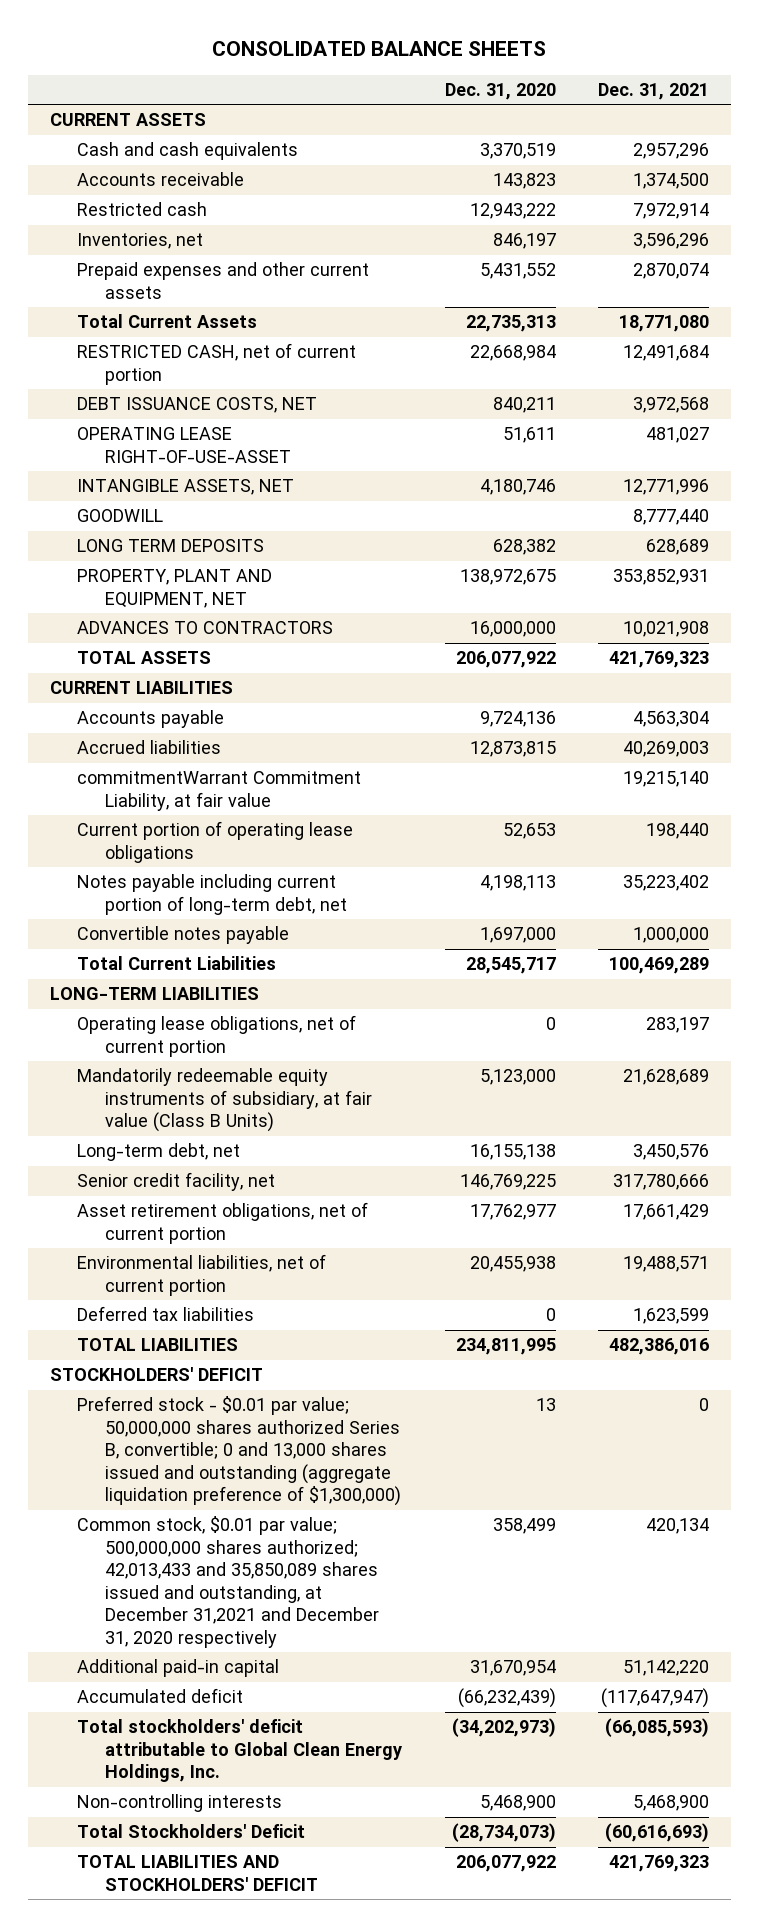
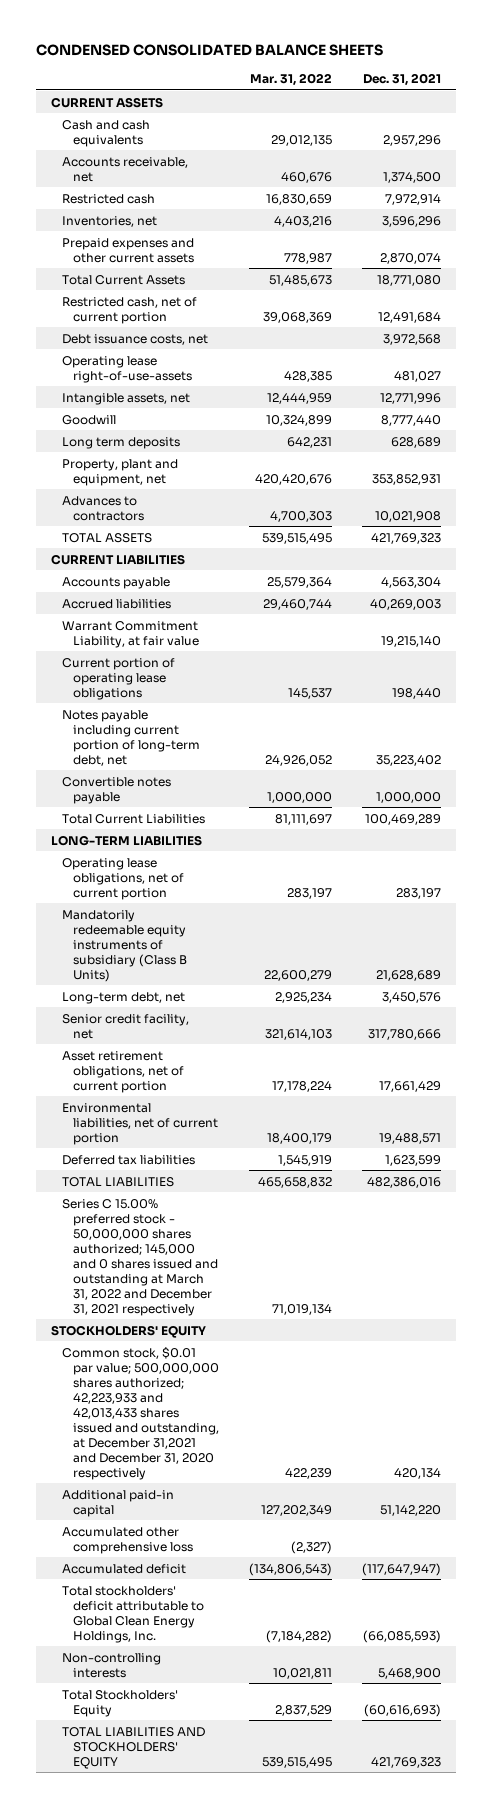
[212,41,547,57] CONSOLIDATED BALANCE SHEETS -> [36,44,384,57] CONDENSED CONSOLIDATED BALANCE SHEETS
[444,82,556,100] Dec. 31, 2020 -> none
none -> [249,72,332,86] Mar. 31, 2022
[77,172,245,187] Accounts receivable -> [62,156,189,182] Accounts receivable, net
[77,343,357,385] RESTRICTED CASH, net of current portion -> [62,296,198,324] Restricted cash, net of current portion
[77,397,318,414] DEBT ISSUANCE COSTS, NET -> [62,333,209,345] Debt issuance costs, net
[77,427,291,463] OPERATING LEASE RIGHT-OF-USE-ASSET -> [62,355,192,383] Operating lease right-of-use-assets
[77,479,295,496] INTANGIBLE ASSETS, NET -> [62,392,191,405] Intangible assets, net
[77,509,164,523] GOODWILL -> [62,414,117,425] Goodwill
[77,539,265,553] LONG TERM DEPOSITS -> [62,436,181,449] Long term deposits
[77,569,273,608] PROPERTY, PLANT AND EQUIPMENT, NET -> [62,458,179,486] Property, plant and equipment, net
[77,621,334,635] ADVANCES TO CONTRACTORS -> [62,495,144,521] Advances to contractors
[77,771,362,811] commitmentWarrant Commitment Liability, at fair value -> [62,620,199,648] Warrant Commitment Liability, at fair value
[77,1068,372,1133] Mandatorily redeemable equity instruments of subsidiary, at fair value (Class B Units) -> [62,909,187,982] Mandatorily redeemable equity instruments of subsidiary (Class B Units)
[77,1396,401,1507] Preferred stock - $0.01 par value; 50,000,000 shares authorized Series B, convertible; 0 and 13,000 shares issued and outstanding (aggregate liquidation preference of $1,300,000) -> none
none -> [62,1198,218,1316] Series C 15.00% preferred stock - 50,000,000 shares authorized; 145,000 and 0 shares issued and outstanding at March 31, 2022 and December 31, 2021 respectively
[49,1367,263,1382] STOCKHOLDERS' DEFICIT -> [51,1324,207,1338] STOCKHOLDERS' EQUITY
[77,1516,379,1648] Common stock, $0.01 par value; 500,000,000 shares authorized; 42,013,433 and 35,850,089 shares issued and outstanding, at December 31,2021 and December 31, 2020 respectively -> [62,1346,219,1480] Common stock, $0.01 par value; 500,000,000 shares authorized; 42,223,933 and 42,013,433 shares issued and outstanding, at December 31,2021 and December 31, 2020 respectively
none -> [62,1526,193,1554] Accumulated other comprehensive loss
[77,1824,306,1839] Total Stockholders' Deficit -> [62,1689,179,1717] Total Stockholders' Equity
[77,1855,318,1891] TOTAL LIABILITIES AND STOCKHOLDERS' DEFICIT -> [62,1726,206,1769] TOTAL LIABILITIES AND STOCKHOLDERS' EQUITY

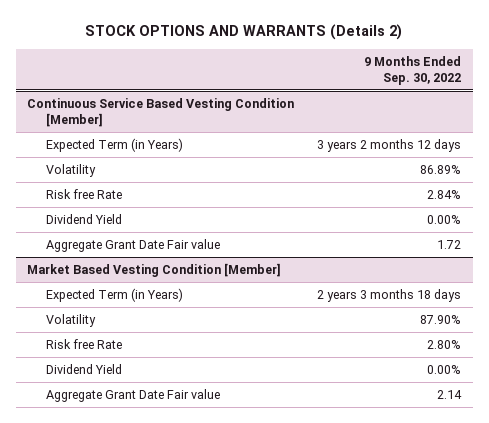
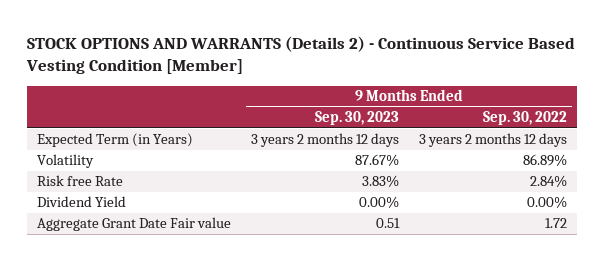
[85,23,403,40] STOCK OPTIONS AND WARRANTS (Details 2) -> [25,35,575,75] STOCK OPTIONS AND WARRANTS (Details 2) - Continuous Service Based Vesting Condition [Member]
none -> [314,111,399,126] Sep. 30, 2023
[27,97,295,128] Continuous Service Based Vesting Condition [Member] -> none
[27,262,282,277] Market Based Vesting Condition [Member] -> none
[45,287,183,302] Expected Term (in Years) -> none
[45,313,96,327] Volatility -> none
[45,338,122,349] Risk free Rate -> none
[45,363,122,374] Dividend Yield -> none
[45,388,220,402] Aggregate Grant Date Fair value -> none

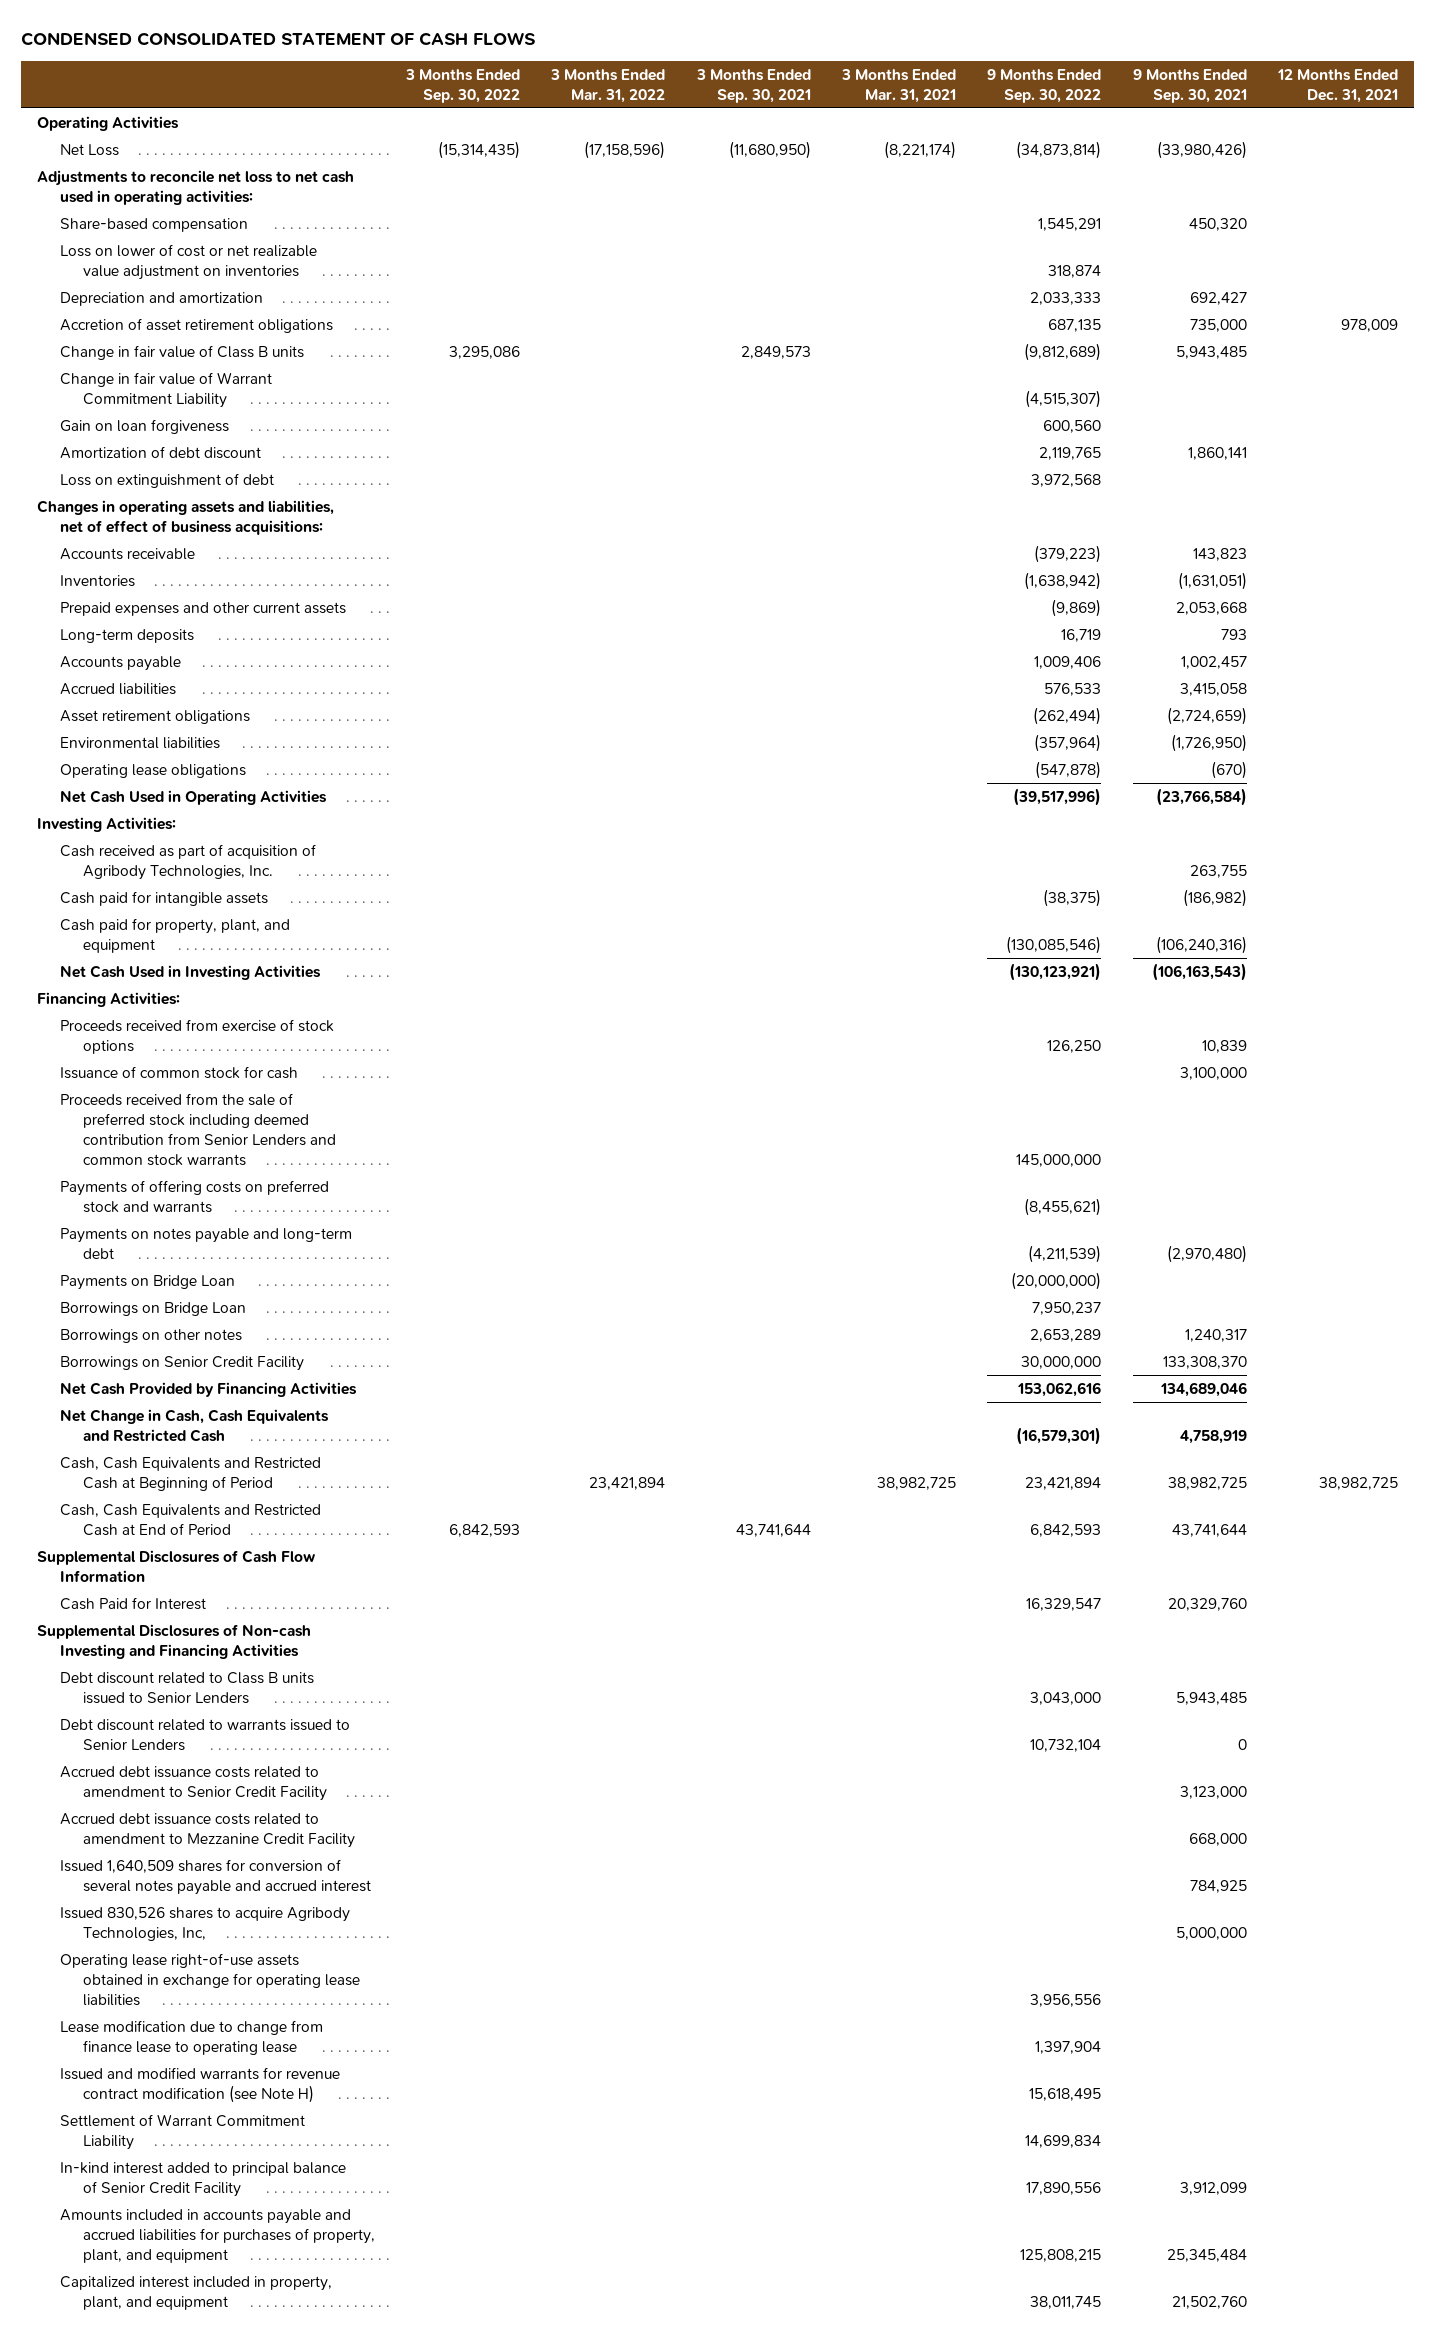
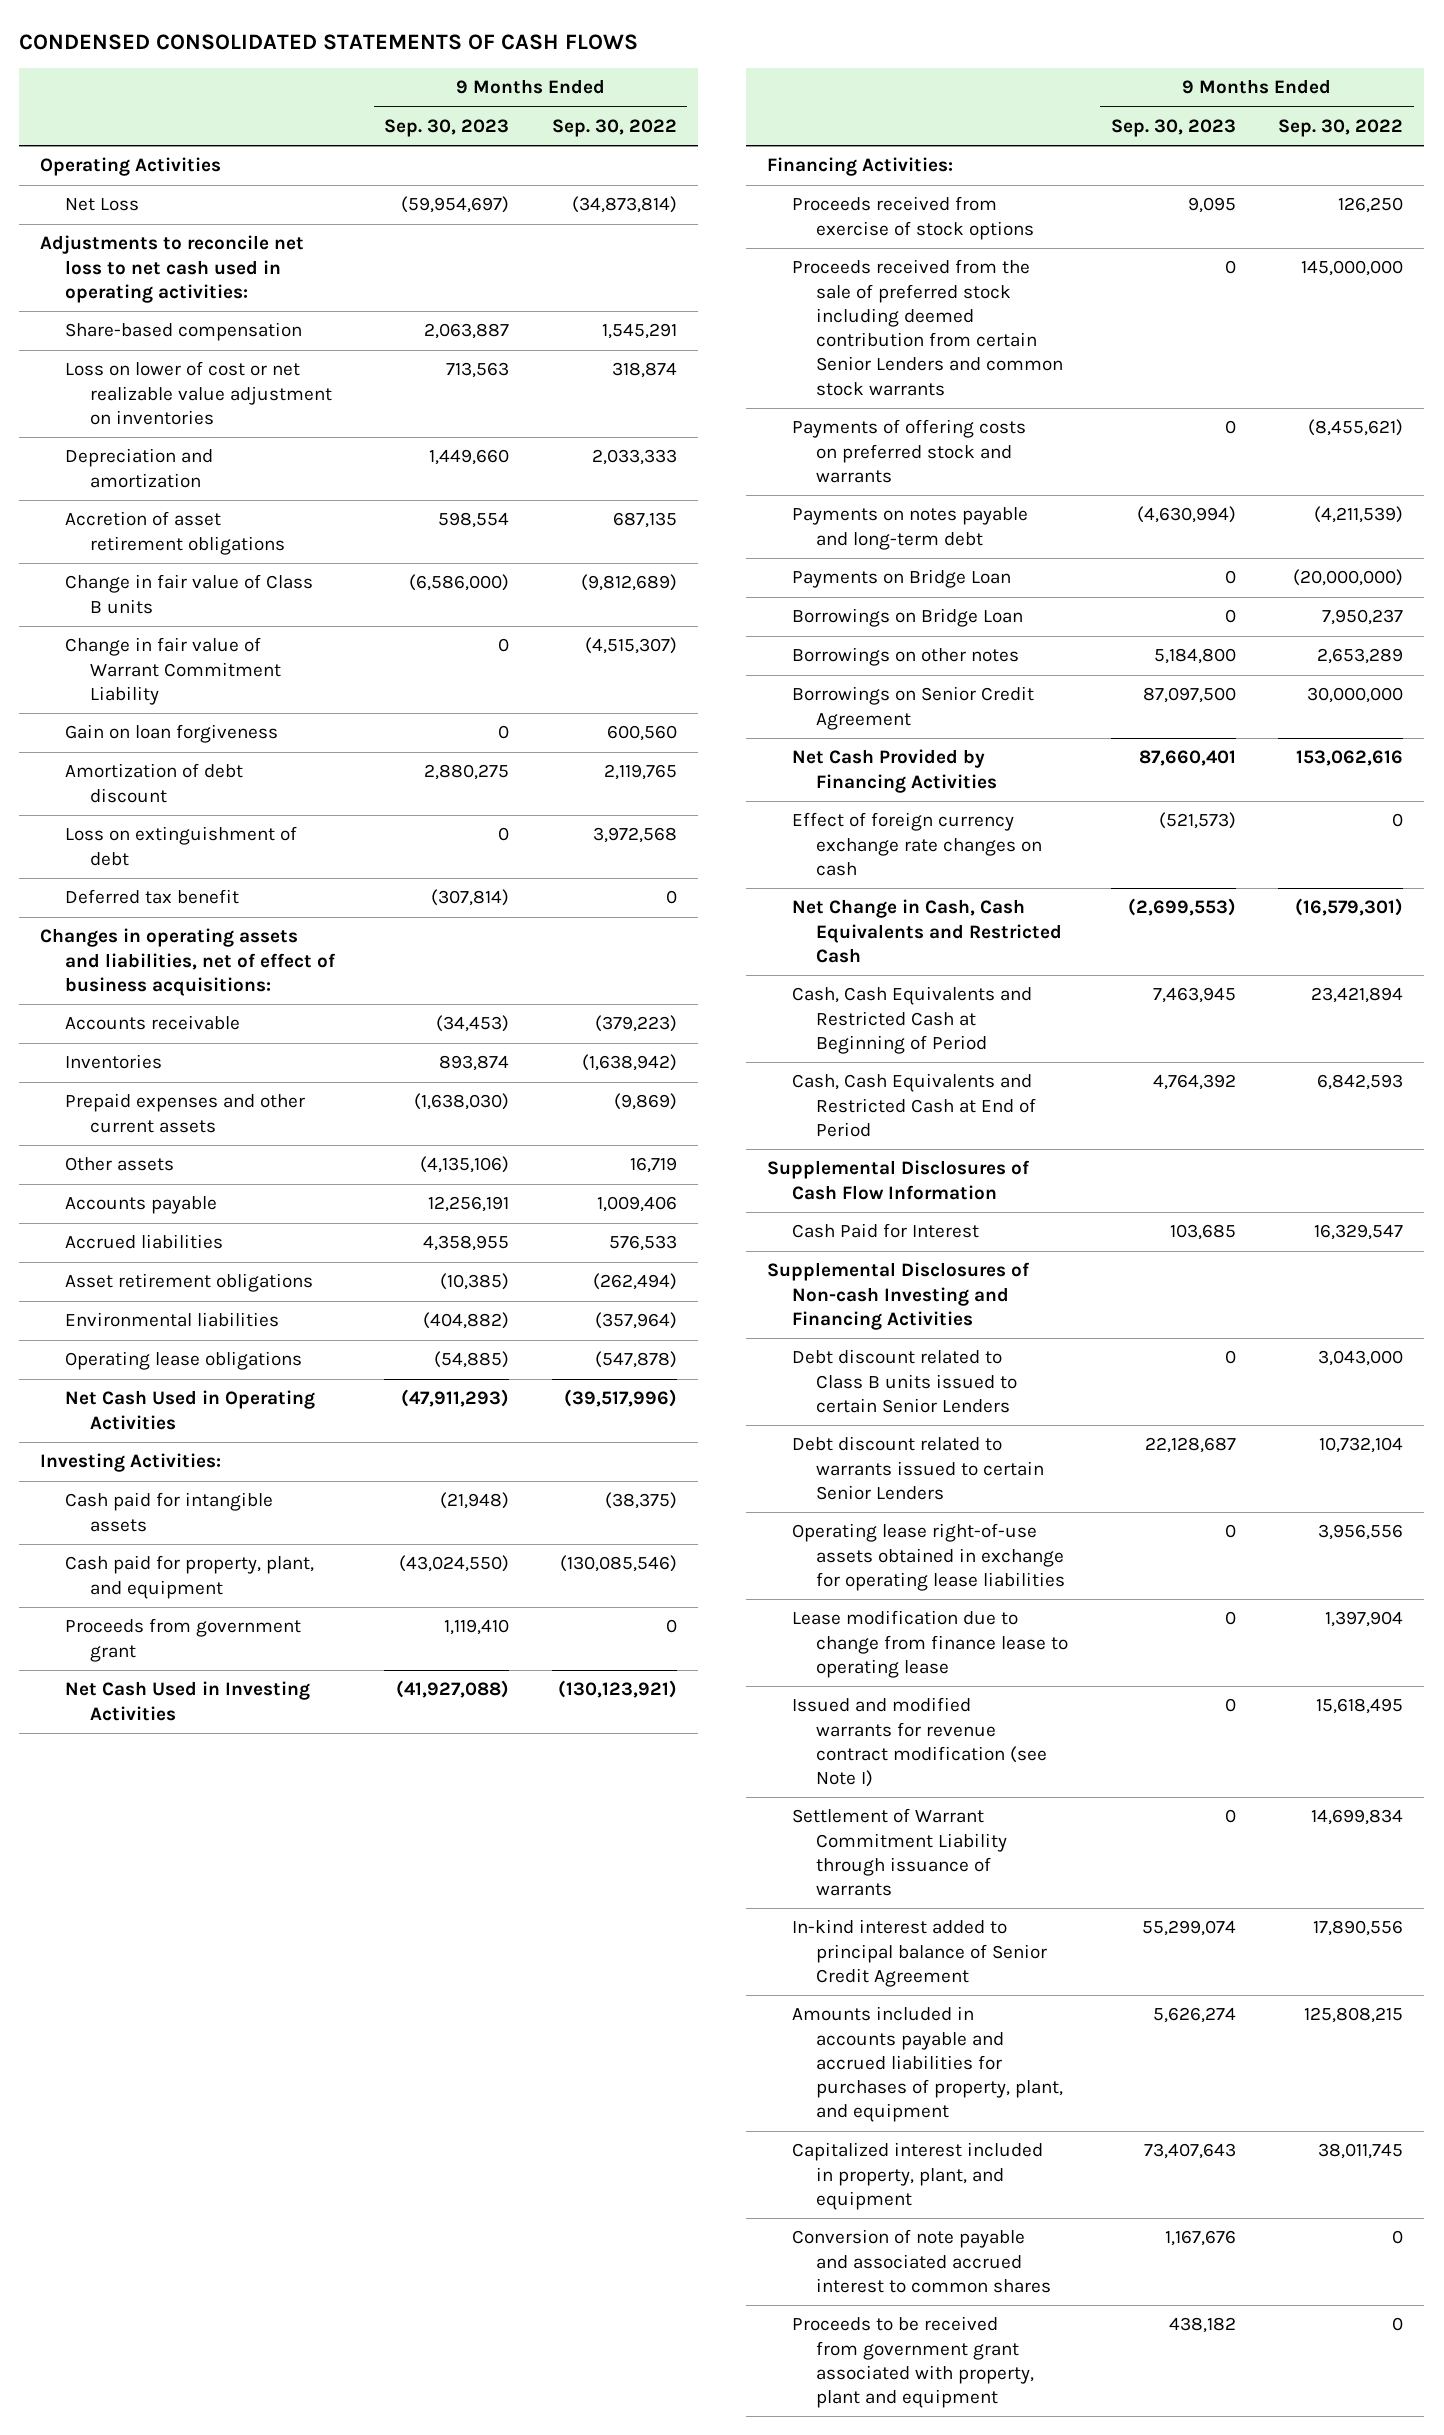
[21,32,537,47] CONDENSED CONSOLIDATED STATEMENT OF CASH FLOWS -> [19,34,639,51] CONDENSED CONSOLIDATED STATEMENTS OF CASH FLOWS
[405,68,521,103] 3 Months Ended Sep. 30, 2022 -> none
[550,68,666,103] 3 Months Ended Mar. 31, 2022 -> none
[695,68,811,103] 3 Months Ended Sep. 30, 2021 -> none
[841,68,957,103] 3 Months Ended Mar. 31, 2021 -> none
[1132,68,1247,103] 9 Months Ended Sep. 30, 2021 -> none
[1276,68,1398,103] 12 Months Ended Dec. 31, 2021 -> none
none -> [384,118,510,137] Sep. 30, 2023
none -> [65,889,240,905] Deferred tax benefit
[59,628,194,643] Long-term deposits -> [65,1157,175,1172] Other assets
[59,843,316,880] Cash received as part of acquisition of Agribody Technologies, Inc. -> none
none -> [65,1618,302,1662] Proceeds from government grant
[59,1065,298,1079] Issuance of common stock for cash -> none
[59,1092,336,1166] Proceeds received from the sale of preferred stock including deemed contribution from Senior Lenders and common stock warrants -> [791,259,1064,396] Proceeds received from the sale of preferred stock including deemed contribution from certain Senior Lenders and common stock warrants
[59,1355,304,1371] Borrowings on Senior Credit Facility -> [791,686,1034,730] Borrowings on Senior Credit Agreement
none -> [791,812,1043,876] Effect of foreign currency exchange rate changes on cash
[59,1765,327,1801] Accrued debt issuance costs related to amendment to Senior Credit Facility -> none
[59,1812,355,1848] Accrued debt issuance costs related to amendment to Mezzanine Credit Facility -> none
[59,1858,371,1895] Issued 1,640,509 shares for conversion of several notes payable and accrued interest -> none
[59,1906,350,1941] Issued 830,526 shares to acquire Agribody Technologies, Inc, -> none
[59,1671,314,1704] Debt discount related to Class B units issued to Senior Lenders -> [791,1349,1018,1413] Debt discount related to Class B units issued to certain Senior Lenders
[59,1718,350,1751] Debt discount related to warrants issued to Senior Lenders -> [791,1436,1045,1500] Debt discount related to warrants issued to certain Senior Lenders
[59,2066,340,2103] Issued and modified warrants for revenue contract modification (see Note H) -> [791,1697,1048,1788] Issued and modified warrants for revenue contract modification (see Note I)
[59,2113,305,2150] Settlement of Warrant Commitment Liability -> [791,1808,1008,1897] Settlement of Warrant Commitment Liability through issuance of warrants
[59,2161,346,2197] In-kind interest added to principal balance of Senior Credit Facility -> [791,1919,1048,1987] In-kind interest added to principal balance of Senior Credit Agreement
none -> [791,2229,1052,2293] Conversion of note payable and associated accrued interest to common shares
none -> [791,2316,1035,2409] Proceeds to be received from government grant associated with property, plant and equipment

